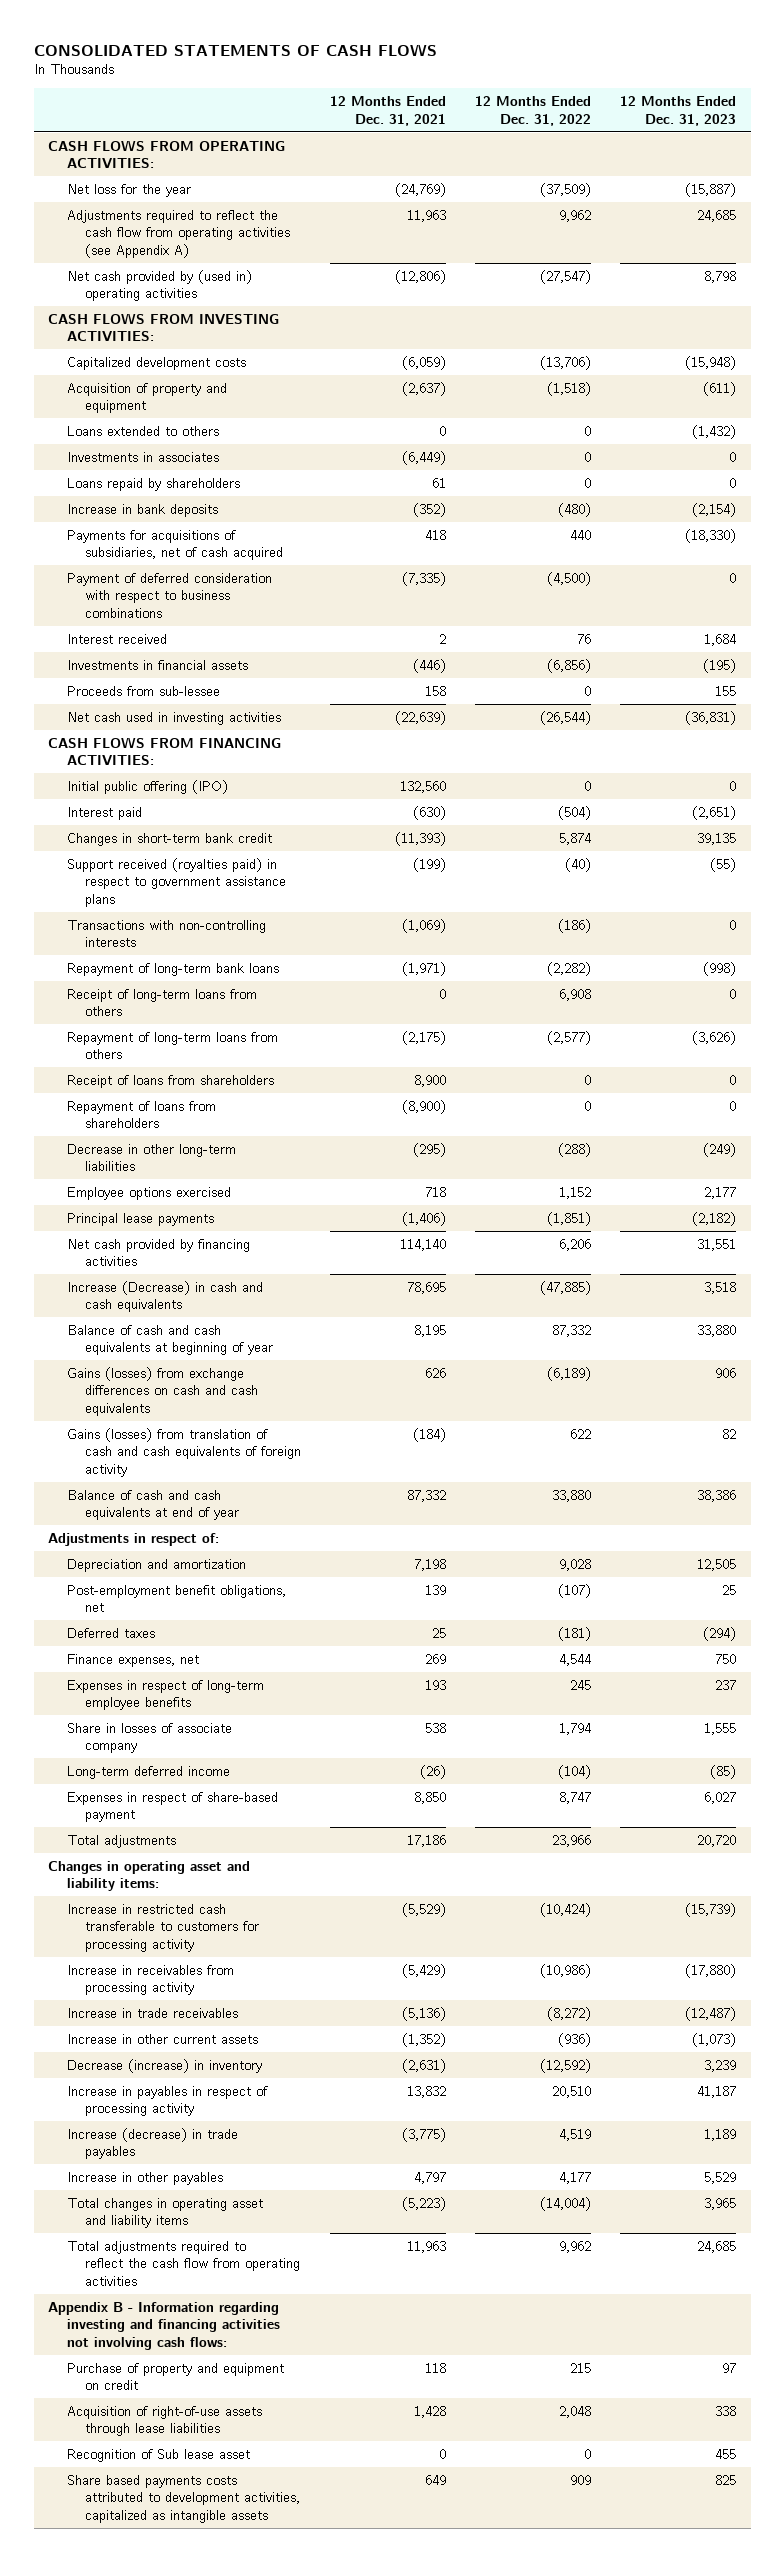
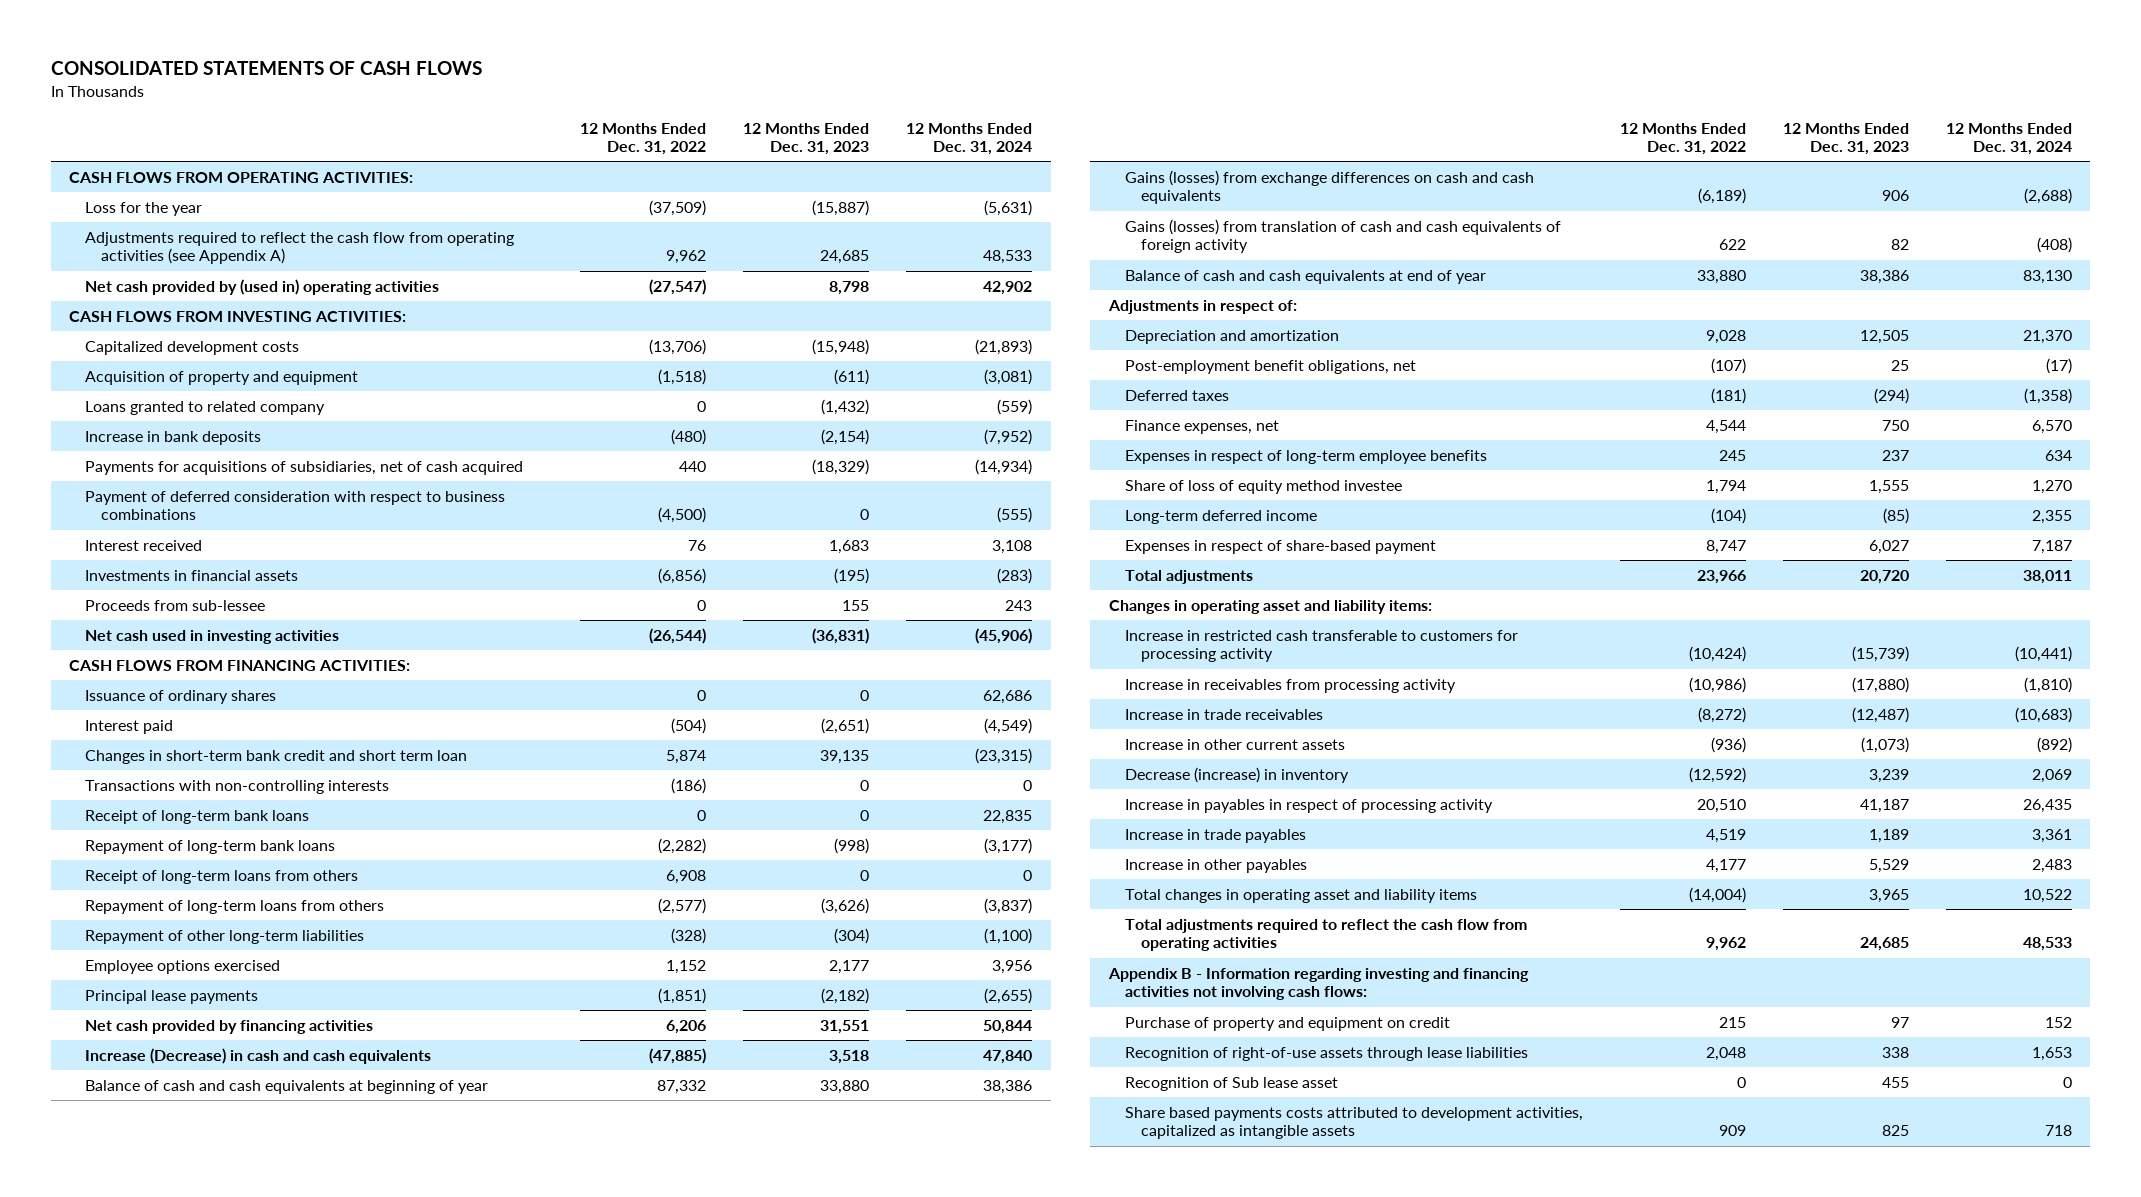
[329,96,446,126] 12 Months Ended Dec. 31, 2021 -> none
none -> [906,122,1033,156] 12 Months Ended Dec. 31, 2024
[66,183,191,197] Net loss for the year -> [85,201,203,216] Loss for the year
[66,451,219,462] Investments in associates -> none
[66,477,240,491] Loans repaid by shareholders -> none
[66,425,219,436] Loans extended to others -> [85,400,326,415] Loans granted to related company
[684,528,736,543] (18,330) -> [812,458,870,475] (18,329)
[703,633,736,646] 1,684 -> [829,539,870,554] 1,683
[66,779,228,794] Initial public offering (IPO) -> none
none -> [85,689,277,704] Issuance of ordinary shares
[66,857,286,907] Support received (royalties paid) in respect to government assistance plans -> none
[66,832,272,846] Changes in short-term bank credit -> [85,749,468,764] Changes in short-term bank credit and short term loan
none -> [85,809,310,824] Receipt of long-term bank loans
[66,1074,274,1088] Receipt of loans from shareholders -> none
[66,1100,216,1129] Repayment of loans from shareholders -> none
[66,1143,236,1172] Decrease in other long-term liabilities -> [85,929,365,944] Repayment of other long-term liabilities
[557,1142,591,1157] (288) -> [671,927,707,944] (328)
[702,1142,736,1157] (249) -> [834,927,870,944] (304)
[66,1722,232,1754] Share in losses of associate company -> [1124,479,1402,494] Share of loss of equity method investee
[66,2127,238,2160] Increase (decrease) in trade payables -> [1124,828,1306,843] Increase in trade payables
[66,2405,262,2437] Acquisition of right-of-use assets through lease liabilities -> [1124,1046,1528,1061] Recognition of right-of-use assets through lease liabilities

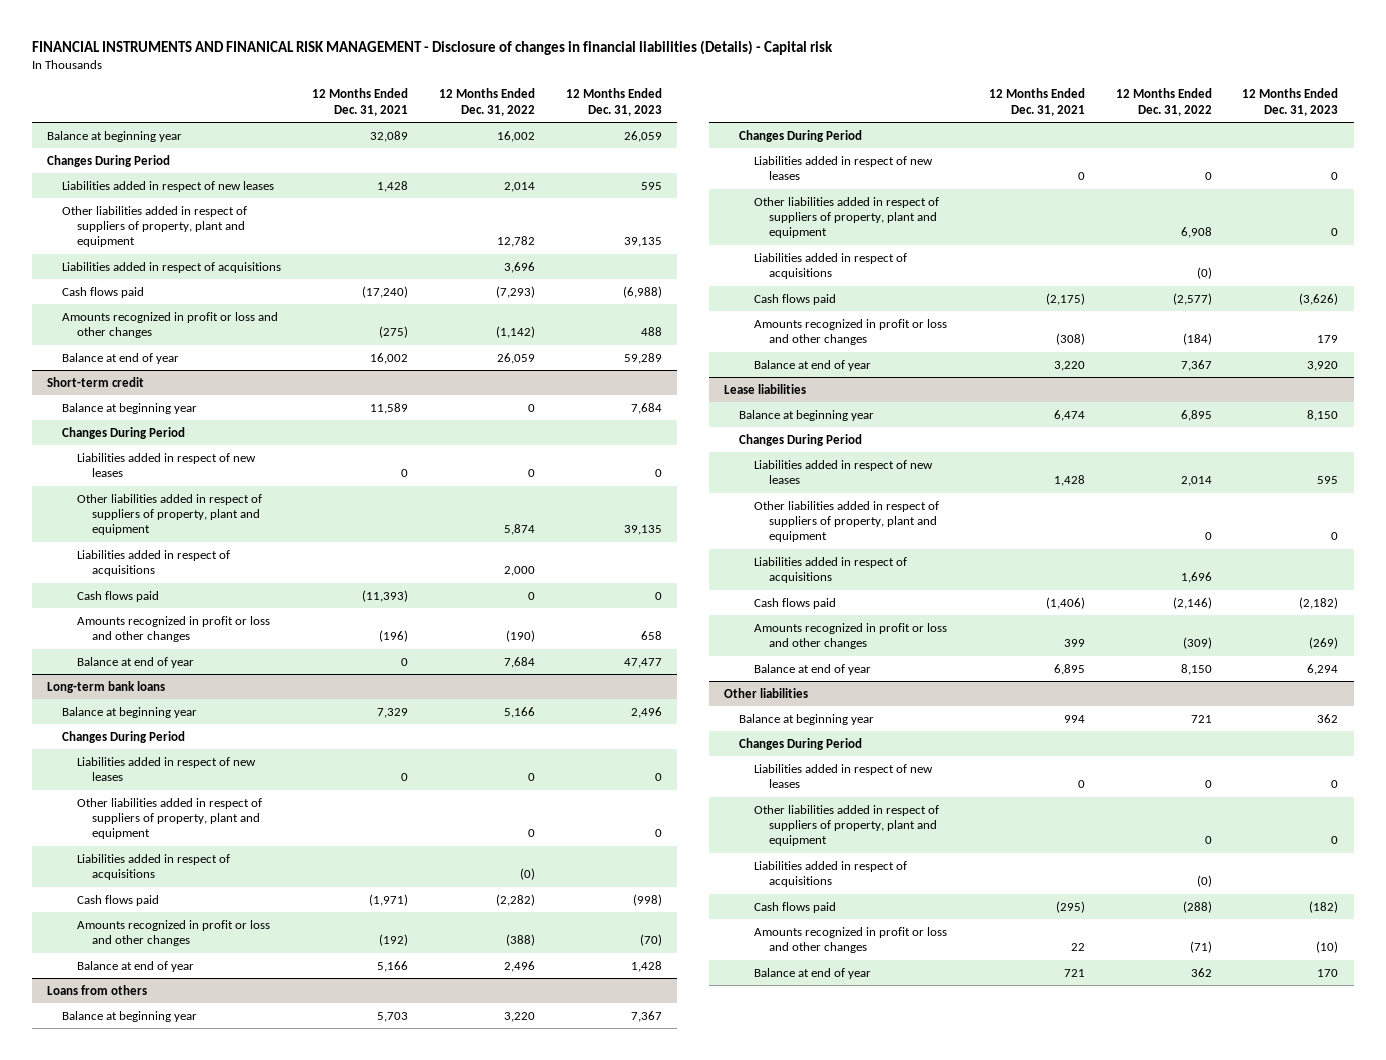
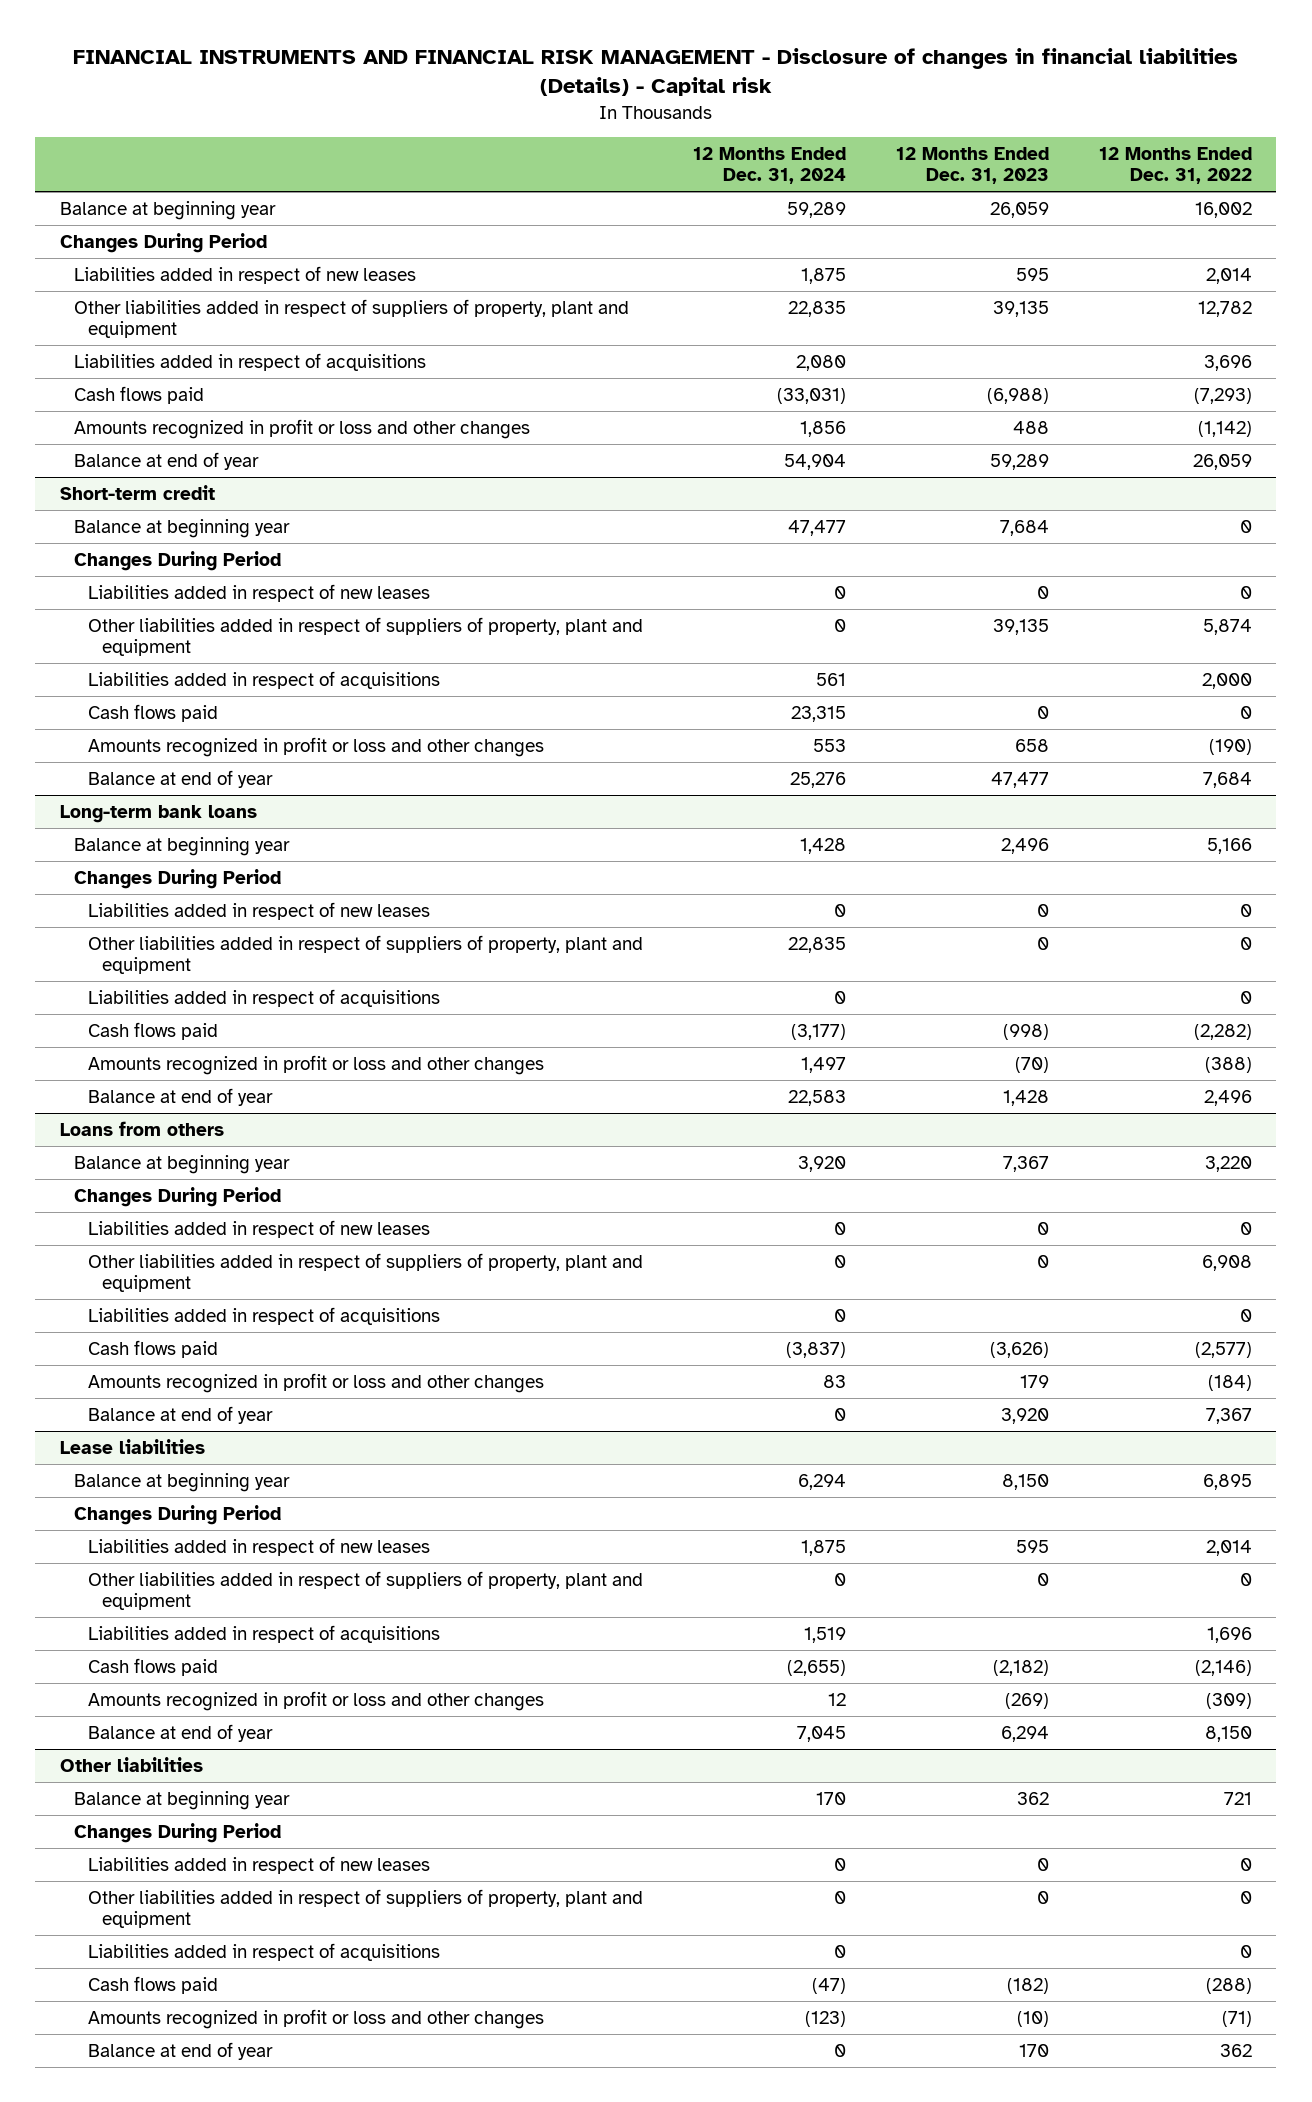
[31,39,833,55] FINANCIAL INSTRUMENTS AND FINANICAL RISK MANAGEMENT - Disclosure of changes in financial liabilities (Details) - Capital risk -> [72,48,1238,97] FINANCIAL INSTRUMENTS AND FINANCIAL RISK MANAGEMENT - Disclosure of changes in financial liabilities (Details) - Capital risk
[311,88,408,116] 12 Months Ended Dec. 31, 2021 -> none
none -> [692,146,846,185] 12 Months Ended Dec. 31, 2024
[519,868,535,881] (0) -> [1239,990,1252,1004] 0
[1196,267,1212,280] (0) -> [1239,1308,1252,1322] 0
[1196,875,1212,888] (0) -> [1239,1944,1252,1958] 0

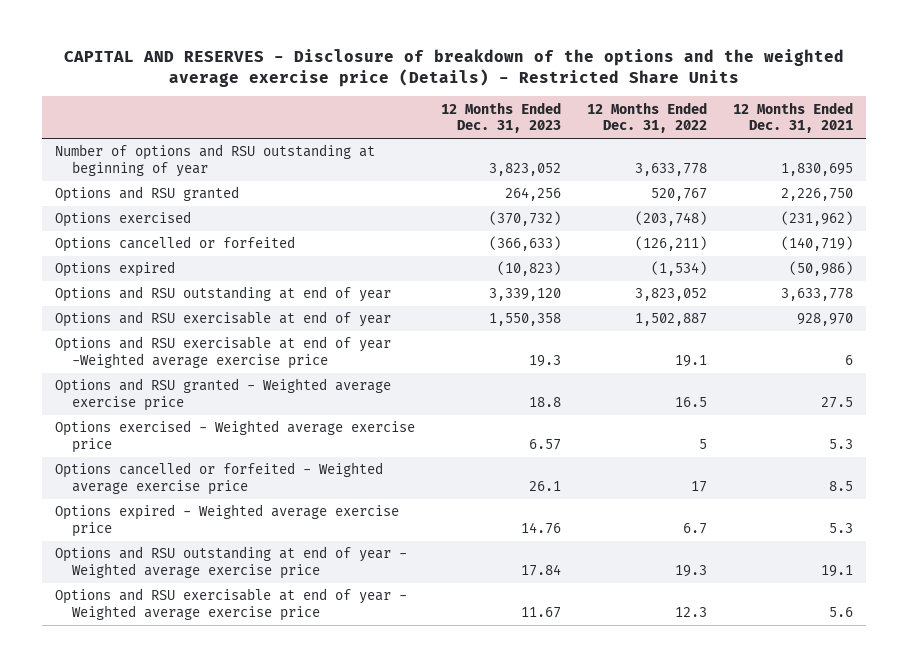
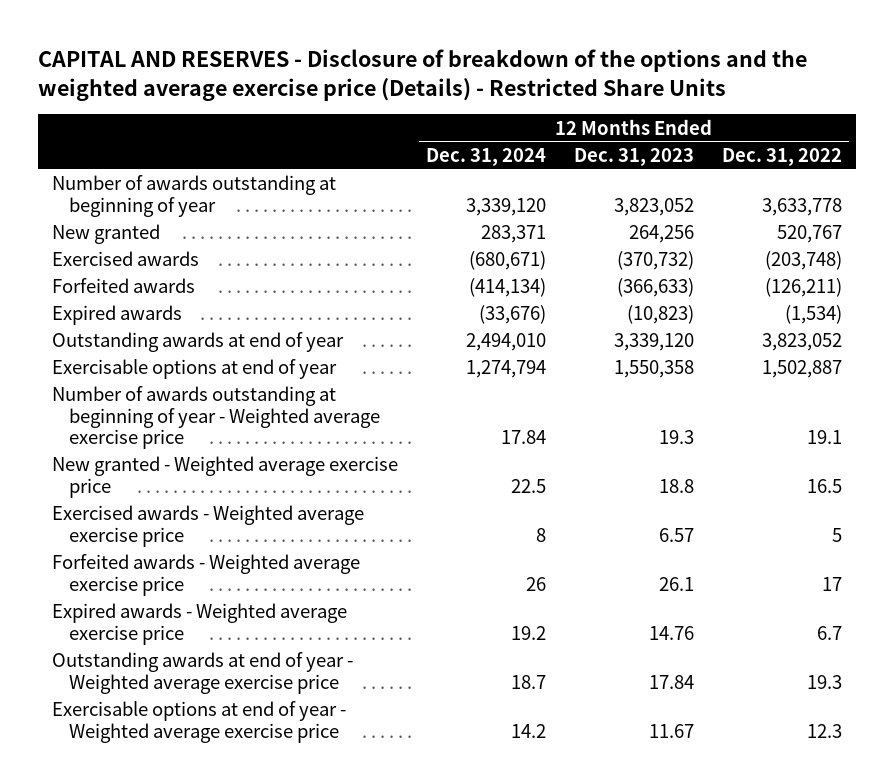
[732,101,853,134] 12 Months Ended Dec. 31, 2021 -> none
none -> [426,147,547,166] Dec. 31, 2024
[54,144,375,177] Number of options and RSU outstanding at beginning of year -> [51,175,336,217] Number of awards outstanding at beginning of year
[54,186,239,203] Options and RSU granted -> [51,224,160,245] New granted
[54,211,191,228] Options exercised -> [51,251,199,267] Exercised awards
[54,236,295,253] Options cancelled or forfeited -> [51,278,195,294] Forfeited awards
[54,261,175,278] Options expired -> [51,305,182,326] Expired awards
[54,286,391,303] Options and RSU outstanding at end of year -> [51,332,344,353] Outstanding awards at end of year
[54,311,391,328] Options and RSU exercisable at end of year -> [51,359,337,380] Exercisable options at end of year
[54,336,391,369] Options and RSU exercisable at end of year -Weighted average exercise price -> [51,386,381,450] Number of awards outstanding at beginning of year - Weighted average exercise price
[54,378,391,411] Options and RSU granted - Weighted average exercise price -> [51,456,398,498] New granted - Weighted average exercise price
[54,420,415,453] Options exercised - Weighted average exercise price -> [51,505,364,547] Exercised awards - Weighted average exercise price
[54,462,383,495] Options cancelled or forfeited - Weighted average exercise price -> [51,554,360,596] Forfeited awards - Weighted average exercise price
[54,504,399,537] Options expired - Weighted average exercise price -> [51,603,347,645] Expired awards - Weighted average exercise price
[54,546,407,579] Options and RSU outstanding at end of year - Weighted average exercise price -> [51,652,353,694] Outstanding awards at end of year - Weighted average exercise price
[54,588,407,621] Options and RSU exercisable at end of year - Weighted average exercise price -> [51,701,346,743] Exercisable options at end of year - Weighted average exercise price

